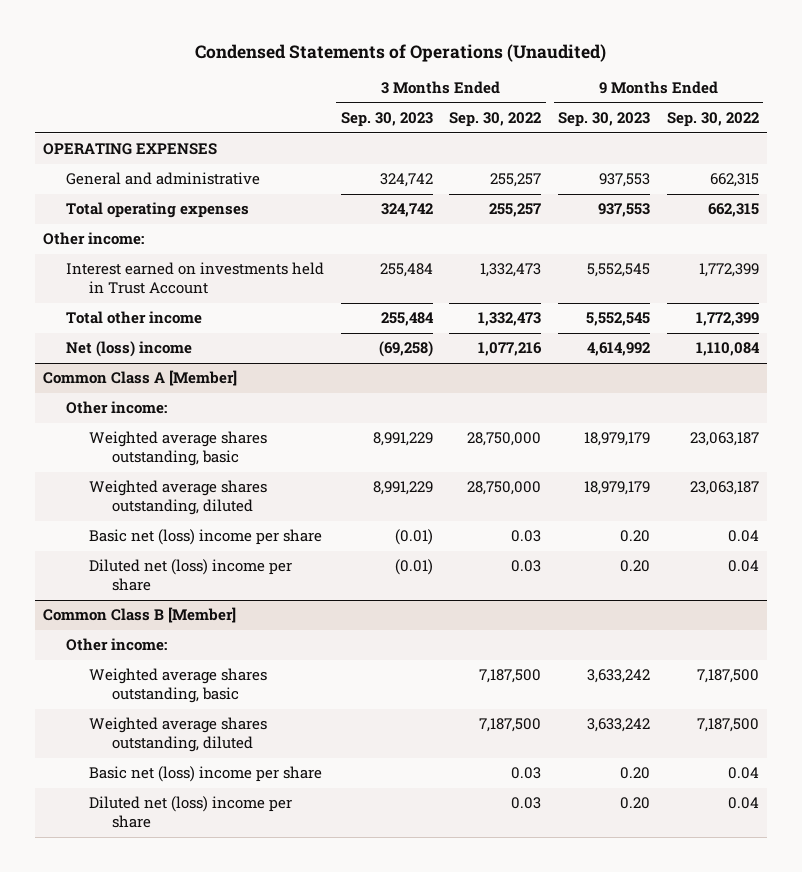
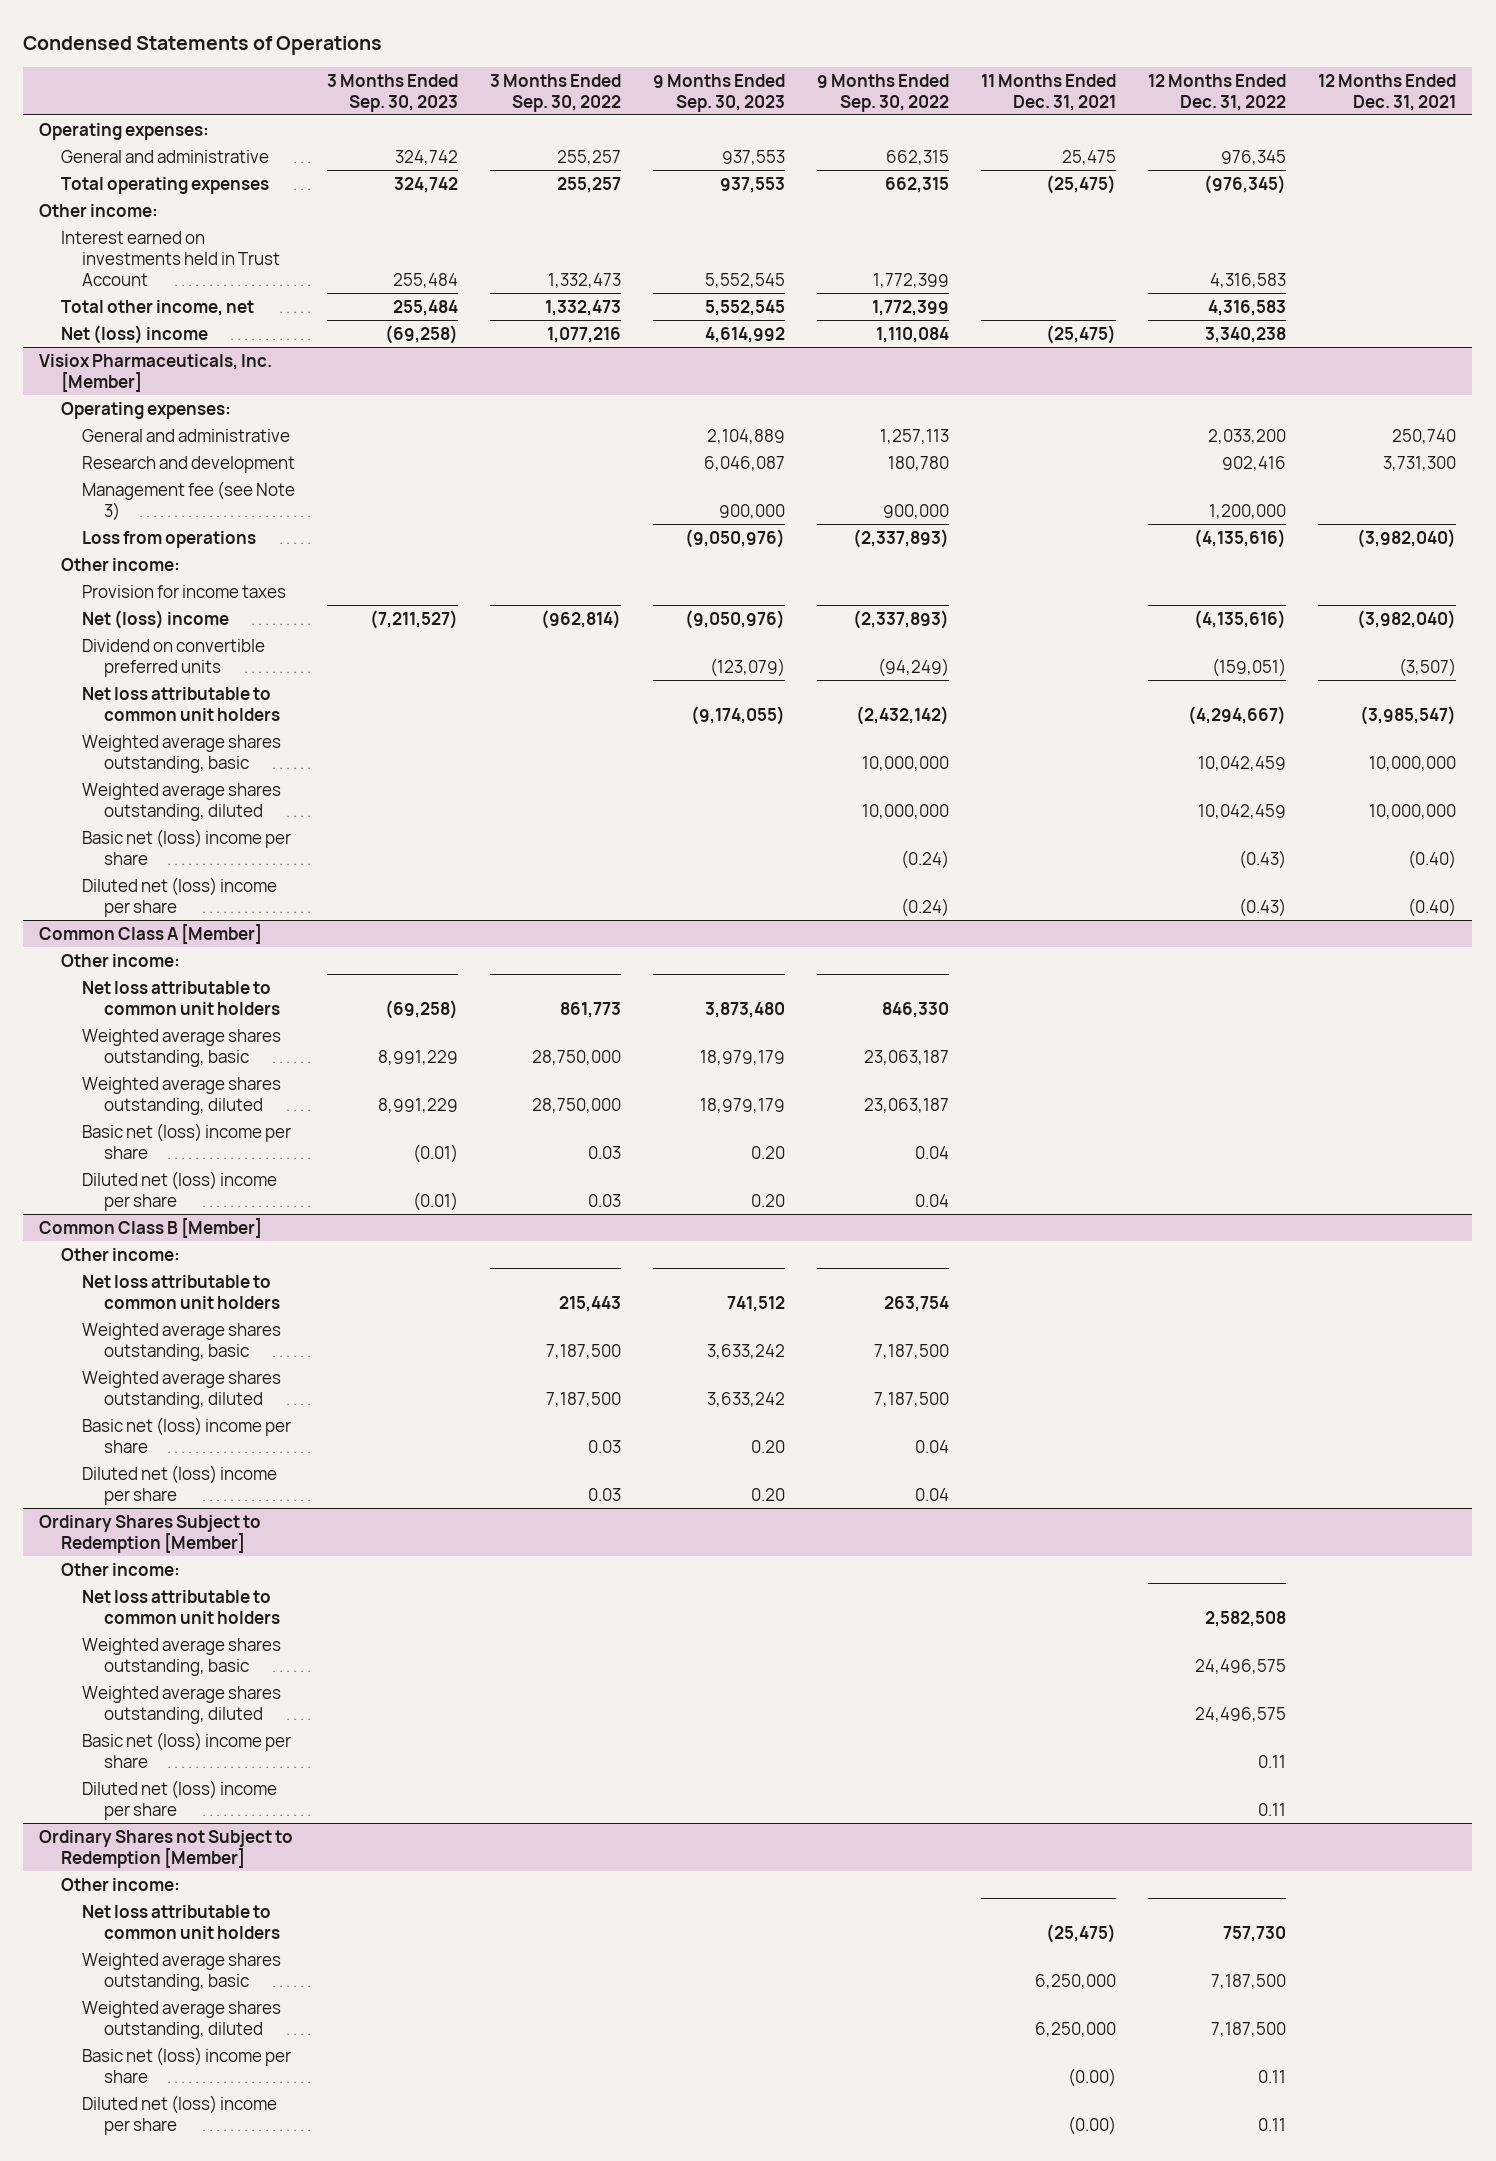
[194,43,606,62] Condensed Statements of Operations (Unaudited) -> [23,35,383,55] Condensed Statements of Operations
none -> [981,73,1117,111] 11 Months Ended Dec. 31, 2021
none -> [1148,73,1287,111] 12 Months Ended Dec. 31, 2022
none -> [1318,73,1457,111] 12 Months Ended Dec. 31, 2021
[42,143,217,156] OPERATING EXPENSES -> [39,122,210,140] Operating expenses:
[65,311,202,325] Total other income -> [60,299,254,316] Total other income, net
none -> [39,353,273,392] Visiox Pharmaceuticals, Inc. [Member]
none -> [60,401,231,419] Operating expenses:
none -> [82,428,291,442] General and administrative
none -> [82,455,296,473] Research and development
none -> [82,480,296,521] Management fee (see Note 3)
none -> [82,530,257,548] Loss from operations
none -> [60,557,180,571] Other income:
none -> [82,584,287,598] Provision for income taxes
none -> [82,609,230,629] Net (loss) income
none -> [82,638,266,677] Dividend on convertible preferred units
none -> [82,686,280,721] Net loss attributable to common unit holders
none -> [82,734,282,773] Weighted average shares outstanding, basic
none -> [82,782,282,821] Weighted average shares outstanding, diluted
none -> [82,828,292,865] Basic net (loss) income per share
none -> [82,876,278,917] Diluted net (loss) income per share
none -> [82,980,280,1015] Net loss attributable to common unit holders
none -> [82,1274,280,1309] Net loss attributable to common unit holders
none -> [39,1514,262,1553] Ordinary Shares Subject to Redemption [Member]
none -> [60,1562,180,1576] Other income:
none -> [82,1589,280,1624] Net loss attributable to common unit holders
none -> [82,1637,282,1676] Weighted average shares outstanding, basic
none -> [82,1685,282,1724] Weighted average shares outstanding, diluted
none -> [82,1731,292,1768] Basic net (loss) income per share
none -> [82,1779,278,1820] Diluted net (loss) income per share
none -> [39,1829,294,1868] Ordinary Shares not Subject to Redemption [Member]
none -> [60,1877,180,1891] Other income:
none -> [82,1904,280,1939] Net loss attributable to common unit holders
none -> [82,1952,282,1991] Weighted average shares outstanding, basic
none -> [82,2000,282,2039] Weighted average shares outstanding, diluted
none -> [82,2046,292,2083] Basic net (loss) income per share
none -> [82,2094,278,2135] Diluted net (loss) income per share

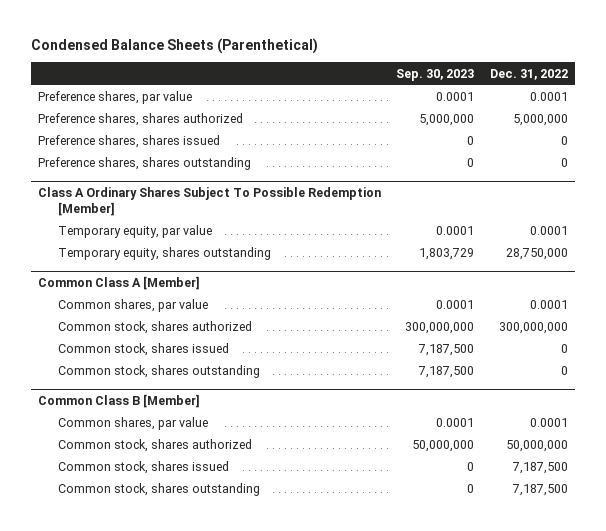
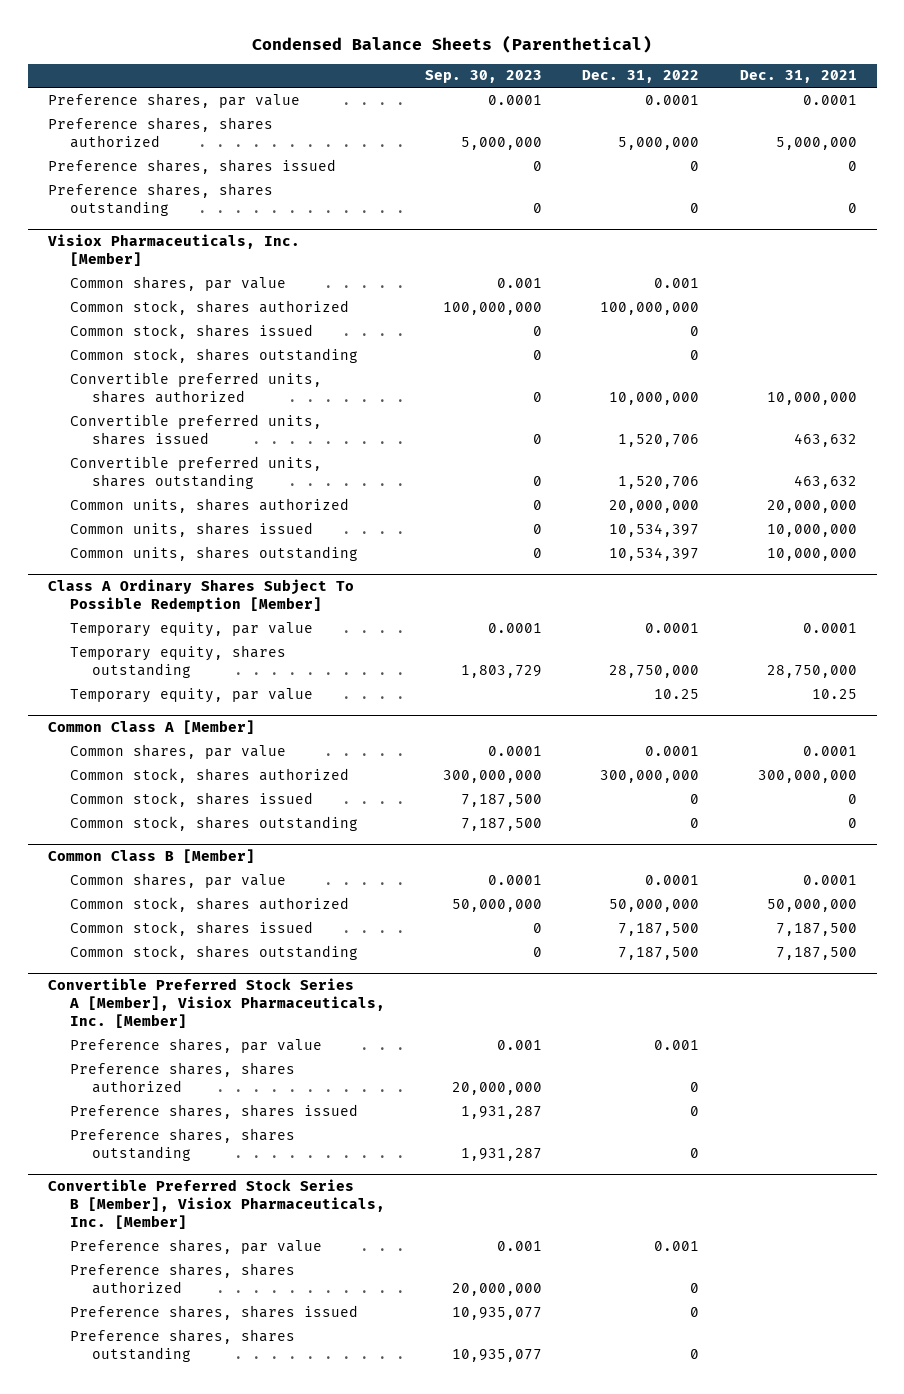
none -> [739,70,857,84] Dec. 31, 2021
none -> [47,233,300,266] Visiox Pharmaceuticals, Inc. [Member]
none -> [69,275,286,291] Common shares, par value
none -> [69,299,349,315] Common stock, shares authorized
none -> [69,323,313,339] Common stock, shares issued
none -> [69,347,358,363] Common stock, shares outstanding
none -> [69,371,322,403] Convertible preferred units, shares authorized
none -> [69,413,322,445] Convertible preferred units, shares issued
none -> [69,455,322,489] Convertible preferred units, shares outstanding
none -> [69,497,349,513] Common units, shares authorized
none -> [69,521,313,537] Common units, shares issued
none -> [69,545,358,561] Common units, shares outstanding
none -> [69,687,313,703] Temporary equity, par value
none -> [47,977,385,1029] Convertible Preferred Stock Series A [Member], Visiox Pharmaceuticals, Inc. [Member]
none -> [69,1037,322,1053] Preference shares, par value
none -> [69,1061,295,1093] Preference shares, shares authorized
none -> [69,1103,358,1119] Preference shares, shares issued
none -> [69,1127,295,1161] Preference shares, shares outstanding
none -> [47,1178,385,1230] Convertible Preferred Stock Series B [Member], Visiox Pharmaceuticals, Inc. [Member]
none -> [69,1238,322,1254] Preference shares, par value
none -> [69,1262,295,1294] Preference shares, shares authorized
none -> [69,1304,358,1320] Preference shares, shares issued
none -> [69,1328,295,1362] Preference shares, shares outstanding

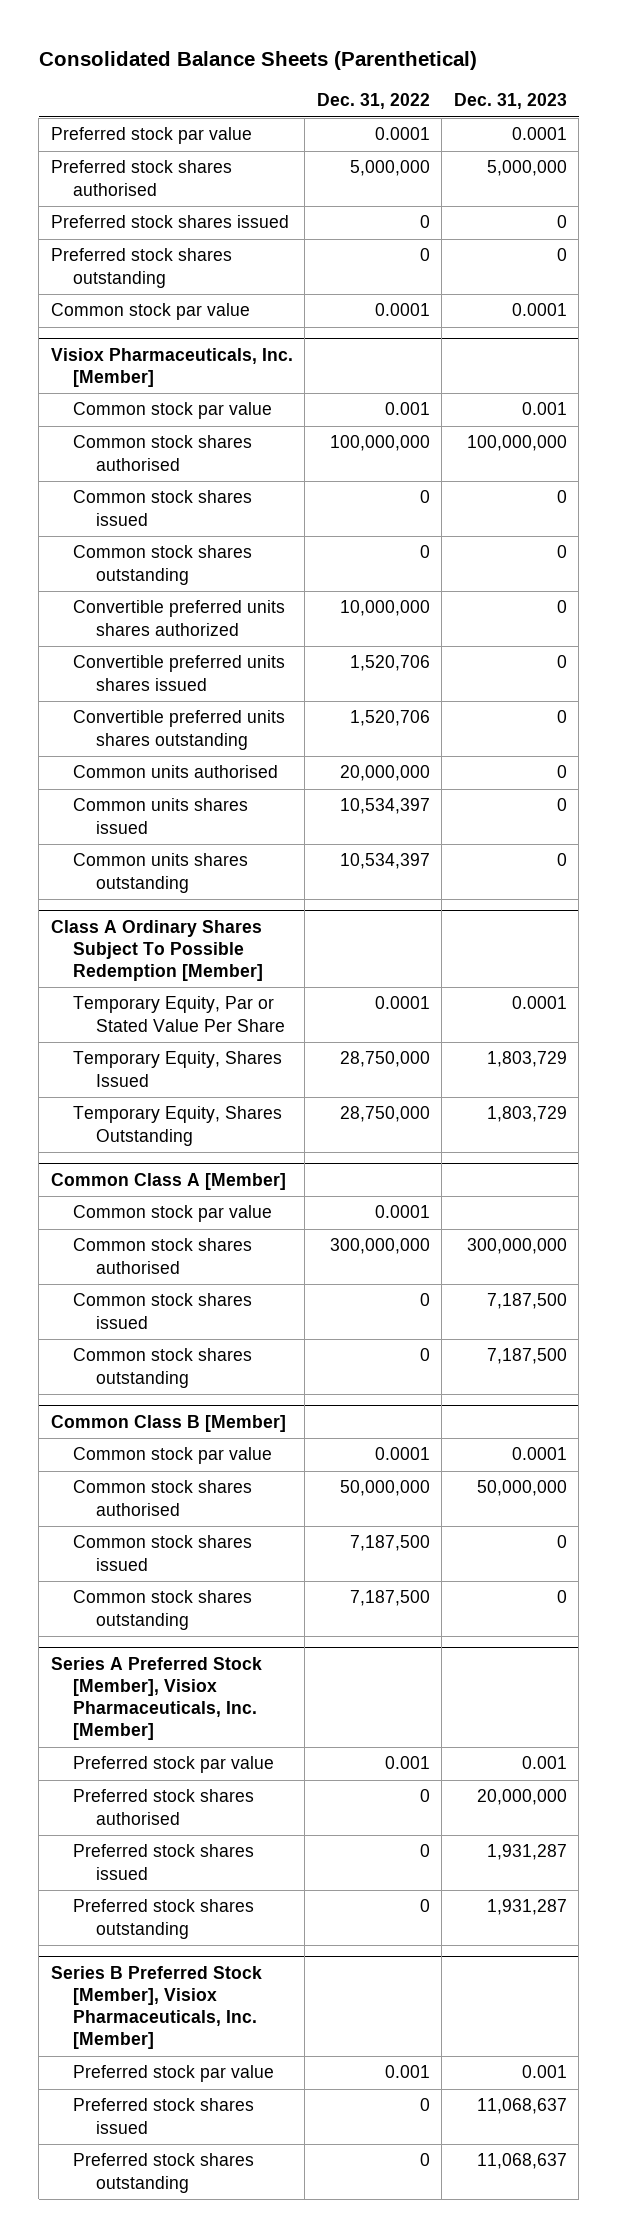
[252,34,653,53] Condensed Balance Sheets (Parenthetical) -> [38,51,477,71] Consolidated Balance Sheets (Parenthetical)
[425,70,543,84] Sep. 30, 2023 -> none
[739,70,857,84] Dec. 31, 2021 -> none
none -> [453,93,567,110] Dec. 31, 2023
[47,92,300,108] Preference shares, par value -> [50,127,252,145] Preferred stock par value
[47,116,273,148] Preference shares, shares authorized -> [50,160,232,196] Preferred stock shares authorised
[47,158,336,174] Preference shares, shares issued -> [50,215,289,229] Preferred stock shares issued
[47,182,273,216] Preference shares, shares outstanding -> [50,248,232,288] Preferred stock shares outstanding
none -> [50,303,250,321] Common stock par value
[69,275,286,291] Common shares, par value -> [73,402,273,420] Common stock par value
[69,299,349,315] Common stock, shares authorized -> [73,435,253,471] Common stock shares authorised
[69,323,313,339] Common stock, shares issued -> [73,490,253,526] Common stock shares issued
[69,347,358,363] Common stock, shares outstanding -> [73,545,253,585] Common stock shares outstanding
[69,371,322,403] Convertible preferred units, shares authorized -> [73,600,286,636] Convertible preferred units shares authorized
[69,413,322,445] Convertible preferred units, shares issued -> [73,655,286,691] Convertible preferred units shares issued
[69,455,322,489] Convertible preferred units, shares outstanding -> [73,710,286,750] Convertible preferred units shares outstanding
[69,497,349,513] Common units, shares authorized -> [73,765,279,779] Common units authorised
[69,521,313,537] Common units, shares issued -> [73,798,249,834] Common units shares issued
[69,545,358,561] Common units, shares outstanding -> [73,853,249,893] Common units shares outstanding
[69,687,313,703] Temporary equity, par value -> none
[69,621,313,637] Temporary equity, par value -> [73,996,285,1032] Temporary Equity, Par or Stated Value Per Share
none -> [73,1051,283,1087] Temporary Equity, Shares Issued
[69,644,286,678] Temporary equity, shares outstanding -> [73,1106,283,1146] Temporary Equity, Shares Outstanding
[69,743,286,759] Common shares, par value -> [73,1205,273,1223] Common stock par value
[69,767,349,783] Common stock, shares authorized -> [73,1238,253,1274] Common stock shares authorised
[69,791,313,807] Common stock, shares issued -> [73,1293,253,1329] Common stock shares issued
[69,815,358,831] Common stock, shares outstanding -> [73,1348,253,1388] Common stock shares outstanding
[69,1262,295,1294] Preference shares, shares authorized -> none
[69,872,286,888] Common shares, par value -> [73,1447,273,1465] Common stock par value
[69,896,349,912] Common stock, shares authorized -> [73,1480,253,1516] Common stock shares authorised
[69,920,313,936] Common stock, shares issued -> [73,1535,253,1571] Common stock shares issued
[69,944,358,960] Common stock, shares outstanding -> [73,1590,253,1630] Common stock shares outstanding
[47,977,385,1029] Convertible Preferred Stock Series A [Member], Visiox Pharmaceuticals, Inc. [Member] -> [50,1656,262,1741] Series A Preferred Stock [Member], Visiox Pharmaceuticals, Inc. [Member]
[69,1037,322,1053] Preference shares, par value -> [73,1756,275,1774] Preferred stock par value
[69,1061,295,1093] Preference shares, shares authorized -> [73,1789,255,1825] Preferred stock shares authorised
[69,1103,358,1119] Preference shares, shares issued -> [73,1844,255,1880] Preferred stock shares issued
[69,1127,295,1161] Preference shares, shares outstanding -> [73,1899,255,1939] Preferred stock shares outstanding
[47,1178,385,1230] Convertible Preferred Stock Series B [Member], Visiox Pharmaceuticals, Inc. [Member] -> [50,1965,262,2050] Series B Preferred Stock [Member], Visiox Pharmaceuticals, Inc. [Member]
[69,1238,322,1254] Preference shares, par value -> [73,2065,275,2083] Preferred stock par value
[69,1304,358,1320] Preference shares, shares issued -> [73,2098,255,2134] Preferred stock shares issued
[69,1328,295,1362] Preference shares, shares outstanding -> [73,2153,255,2193] Preferred stock shares outstanding

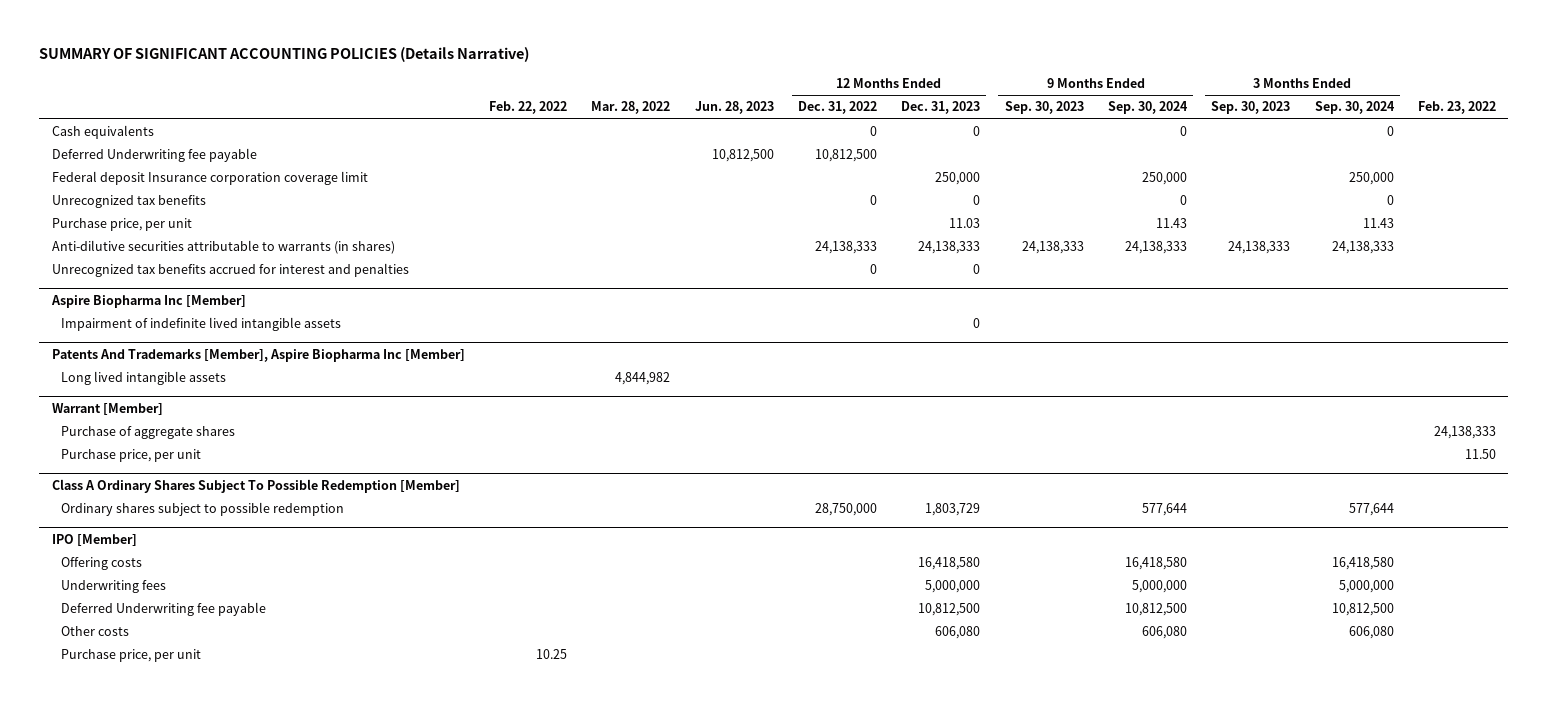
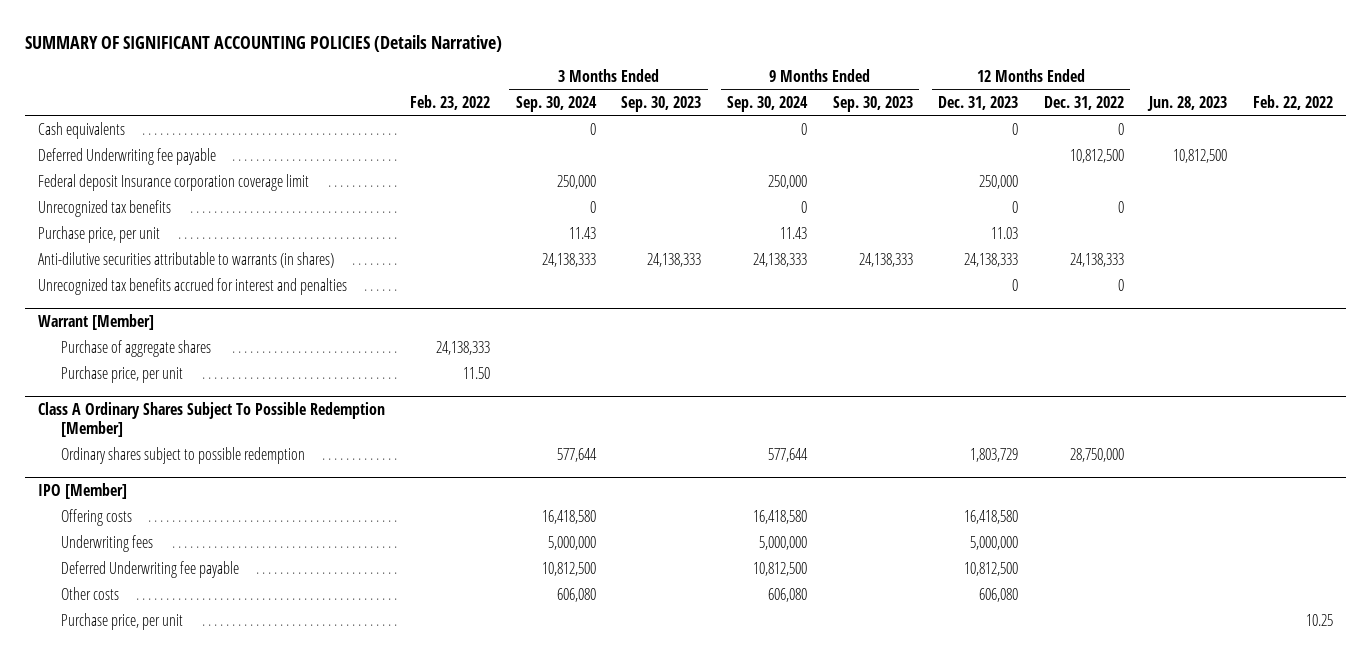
[591,101,671,115] Mar. 28, 2022 -> none
[50,295,246,309] Aspire Biopharma Inc [Member] -> none
[61,317,342,332] Impairment of indefinite lived intangible assets -> none
[51,349,465,363] Patents And Trademarks [Member], Aspire Biopharma Inc [Member] -> none
[61,371,227,386] Long lived intangible assets -> none

